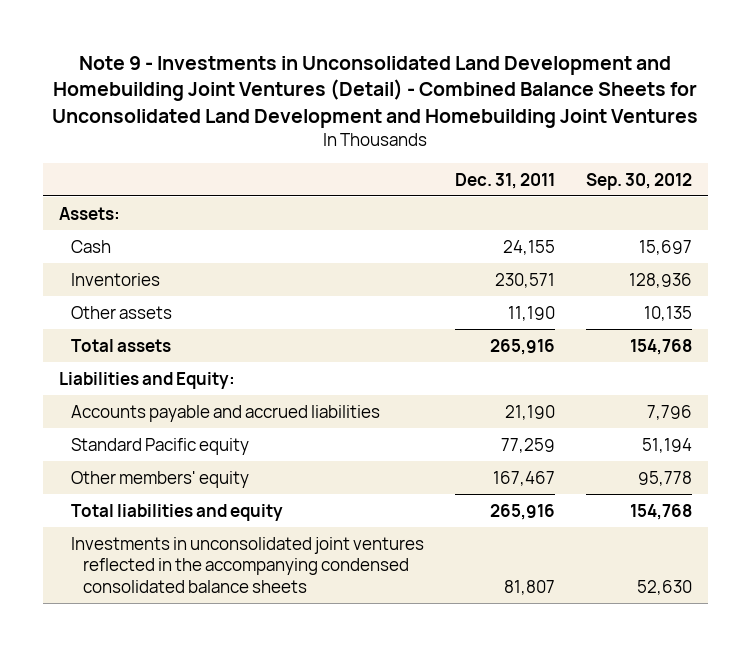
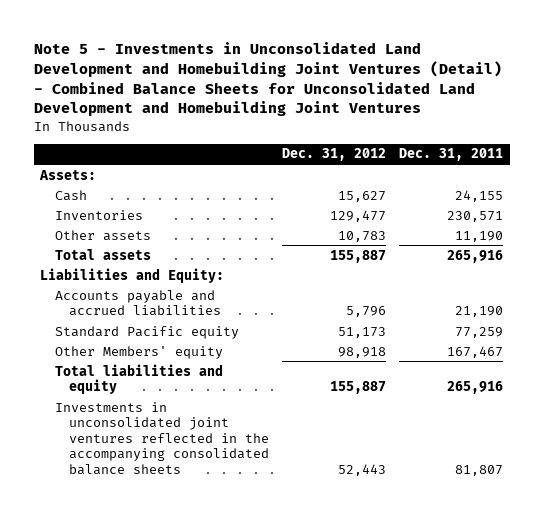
[52,55,699,128] Note 9 - Investments in Unconsolidated Land Development and Homebuilding Joint Ventures (Detail) - Combined Balance Sheets for Unconsolidated Land Development and Homebuilding Joint Ventures -> [33,41,502,117] Note 5 - Investments in Unconsolidated Land Development and Homebuilding Joint Ventures (Detail) - Combined Balance Sheets for Unconsolidated Land Development and Homebuilding Joint Ventures
[586,172,693,190] Sep. 30, 2012 -> none
none -> [282,148,387,162] Dec. 31, 2012
[70,470,249,488] Other members' equity -> [54,345,223,359] Other Members' equity
[70,536,424,594] Investments in unconsolidated joint ventures reflected in the accompanying condensed consolidated balance sheets -> [54,401,270,475] Investments in unconsolidated joint ventures reflected in the accompanying consolidated balance sheets

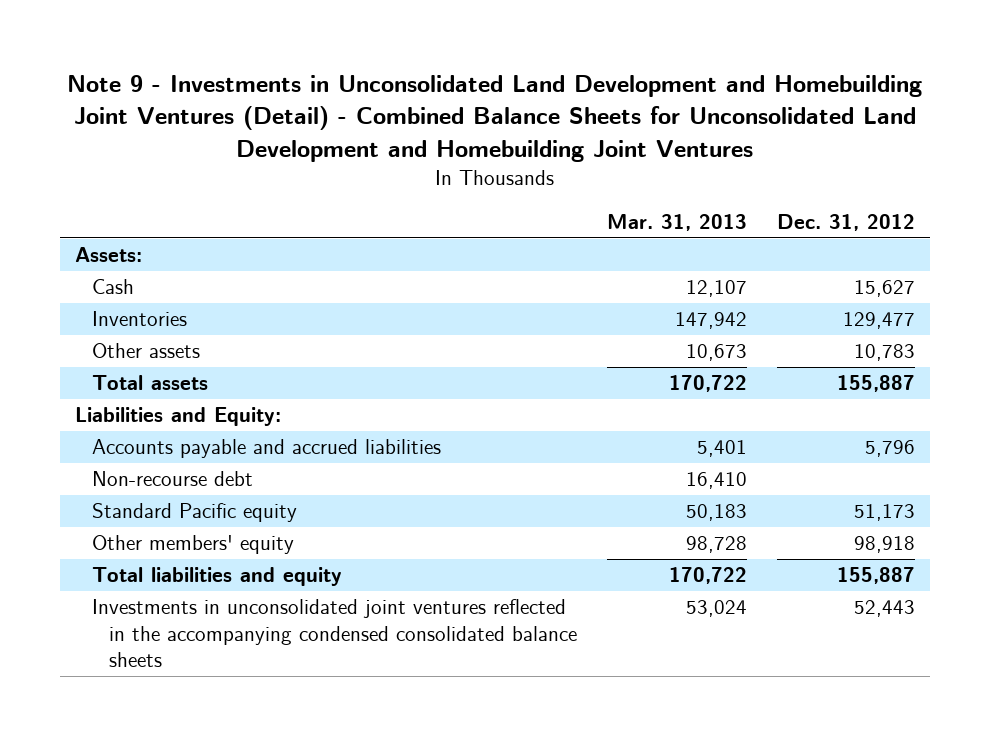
[33,41,502,117] Note 5 - Investments in Unconsolidated Land Development and Homebuilding Joint Ventures (Detail) - Combined Balance Sheets for Unconsolidated Land Development and Homebuilding Joint Ventures -> [66,74,922,162] Note 9 - Investments in Unconsolidated Land Development and Homebuilding Joint Ventures (Detail) - Combined Balance Sheets for Unconsolidated Land Development and Homebuilding Joint Ventures
[399,148,504,162] Dec. 31, 2011 -> none
none -> [606,213,747,231] Mar. 31, 2013
none -> [91,471,253,487] Non-recourse debt
[54,345,223,359] Other Members' equity -> [91,535,294,555] Other members' equity
[54,401,270,475] Investments in unconsolidated joint ventures reflected in the accompanying consolidated balance sheets -> [91,599,577,667] Investments in unconsolidated joint ventures reflected in the accompanying condensed consolidated balance sheets

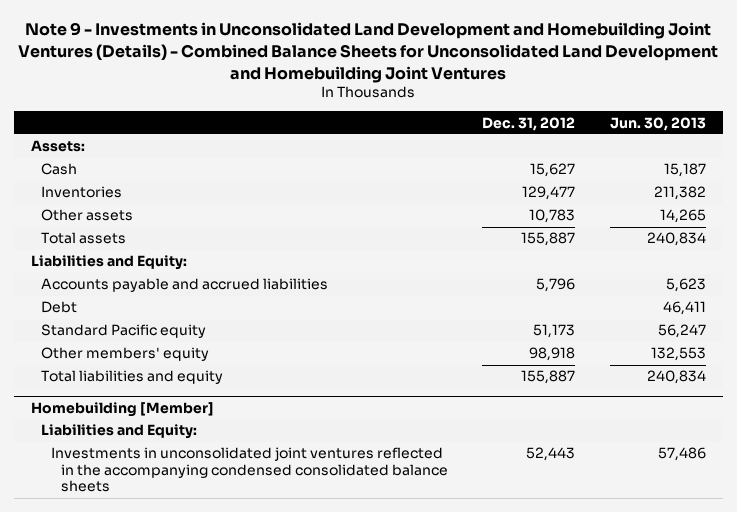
[66,74,922,162] Note 9 - Investments in Unconsolidated Land Development and Homebuilding Joint Ventures (Detail) - Combined Balance Sheets for Unconsolidated Land Development and Homebuilding Joint Ventures -> [18,22,719,83] Note 9 - Investments in Unconsolidated Land Development and Homebuilding Joint Ventures (Details) - Combined Balance Sheets for Unconsolidated Land Development and Homebuilding Joint Ventures
[606,213,747,231] Mar. 31, 2013 -> none
none -> [609,116,706,131] Jun. 30, 2013
[91,471,253,487] Non-recourse debt -> [41,301,78,314] Debt
none -> [31,401,215,417] Homebuilding [Member]
none -> [41,424,198,440] Liabilities and Equity:

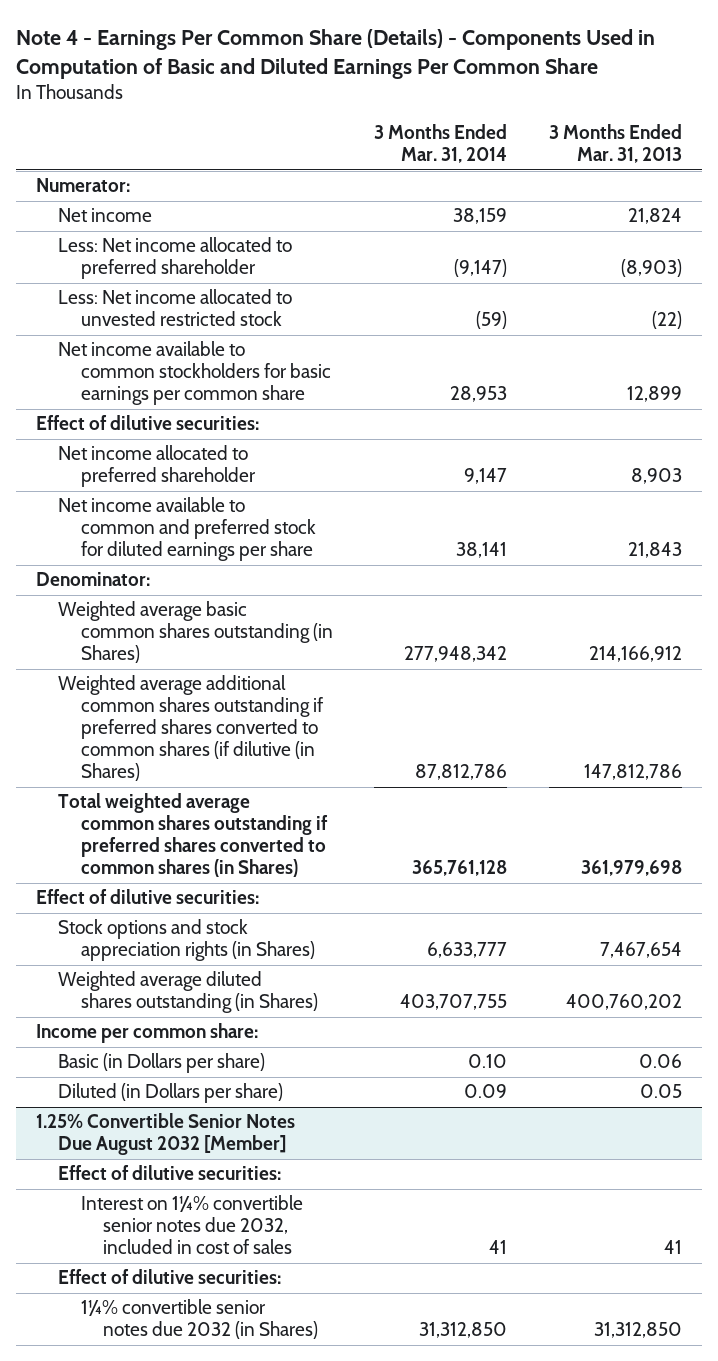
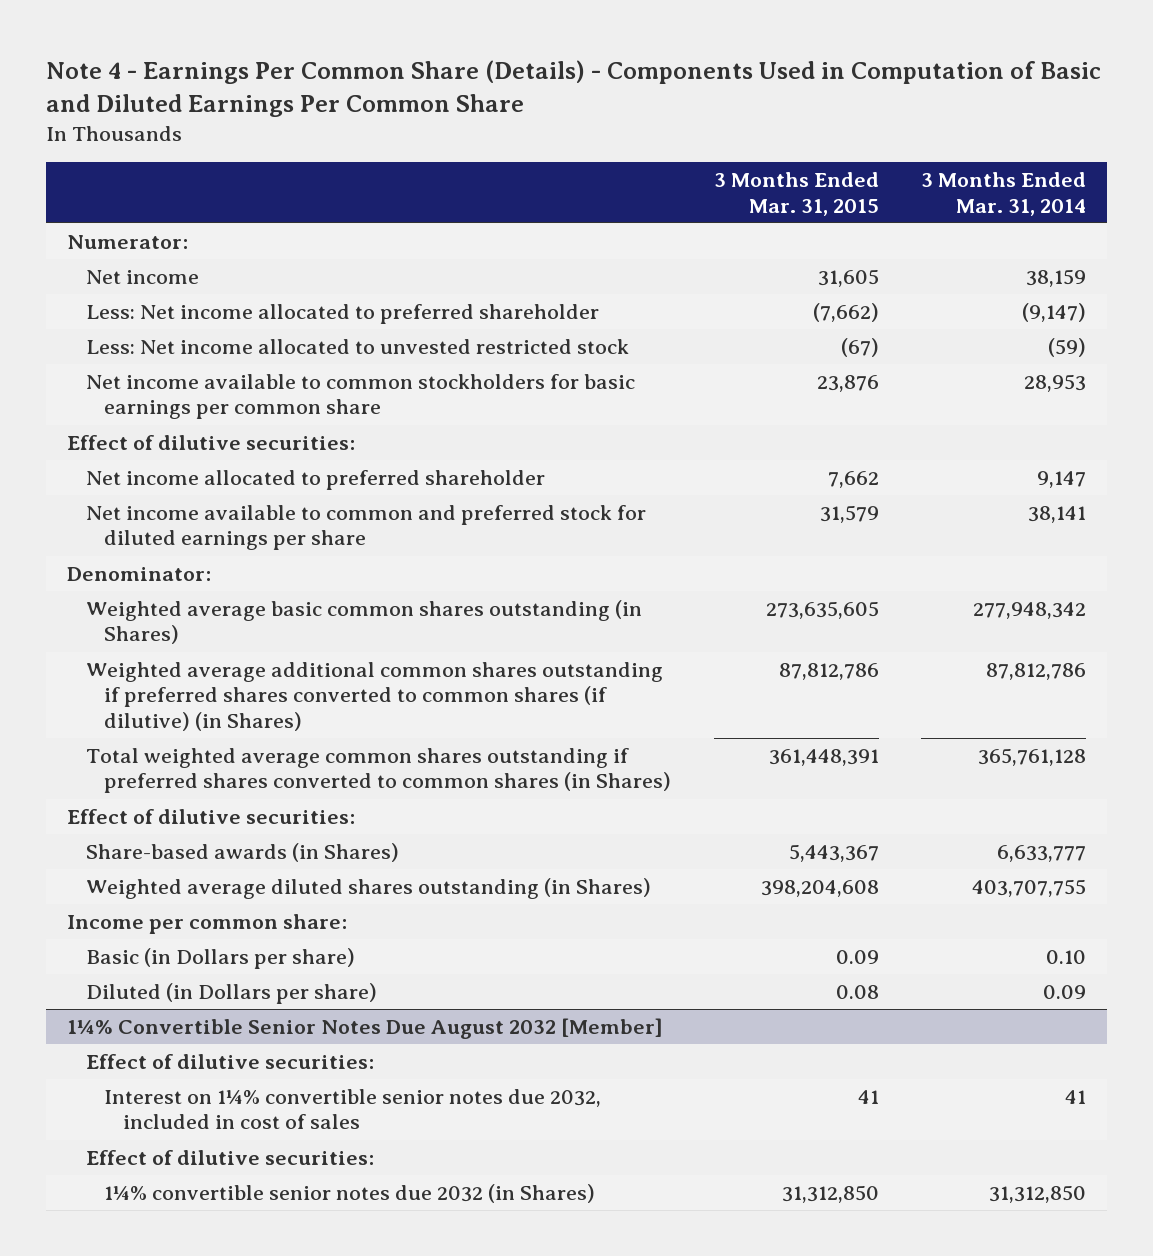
[548,124,682,164] 3 Months Ended Mar. 31, 2013 -> none
none -> [713,172,879,216] 3 Months Ended Mar. 31, 2015
[58,675,324,782] Weighted average additional common shares outstanding if preferred shares converted to common shares (if dilutive (in Shares) -> [85,661,663,731] Weighted average additional common shares outstanding if preferred shares converted to common shares (if dilutive) (in Shares)
[58,919,315,962] Stock options and stock appreciation rights (in Shares) -> [85,842,399,862] Share-based awards (in Shares)
[36,1113,296,1156] 1.25% Convertible Senior Notes Due August 2032 [Member] -> [67,1017,664,1039] 1¼% Convertible Senior Notes Due August 2032 [Member]

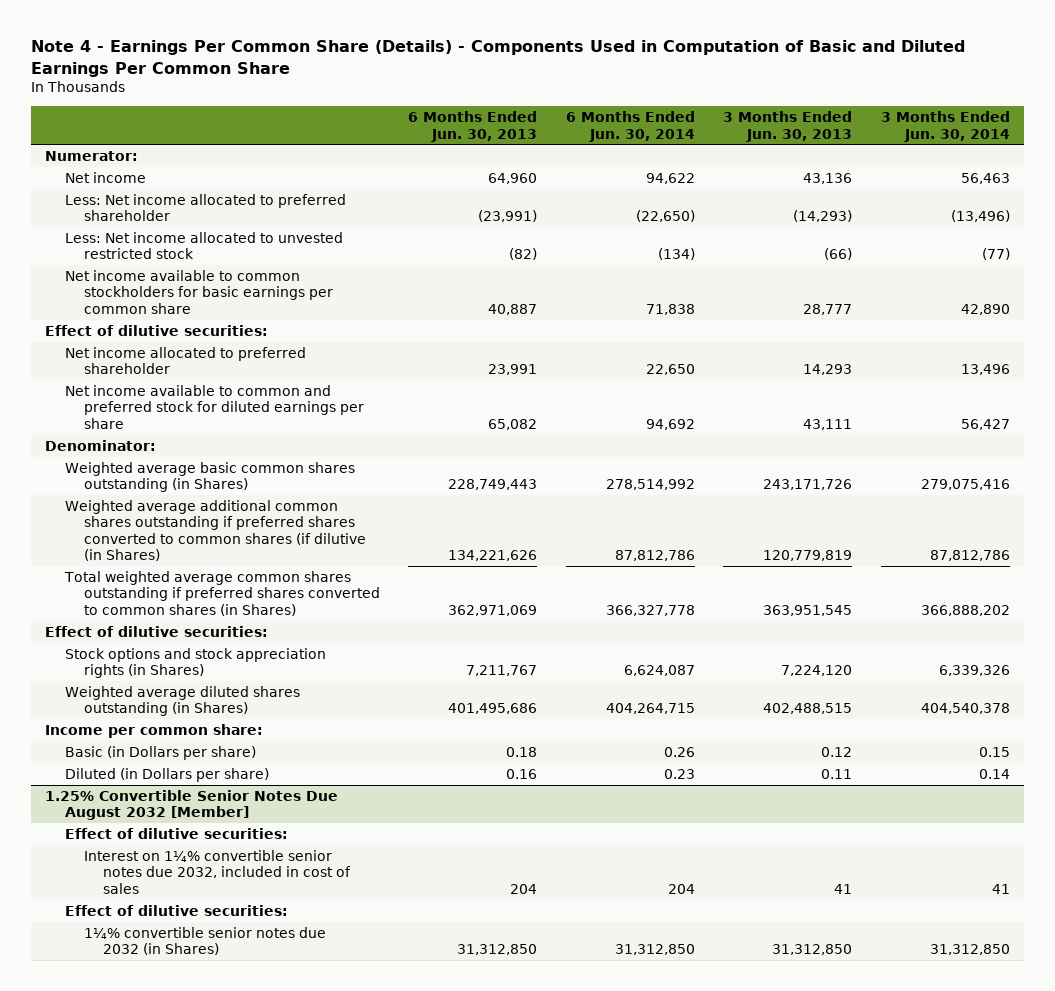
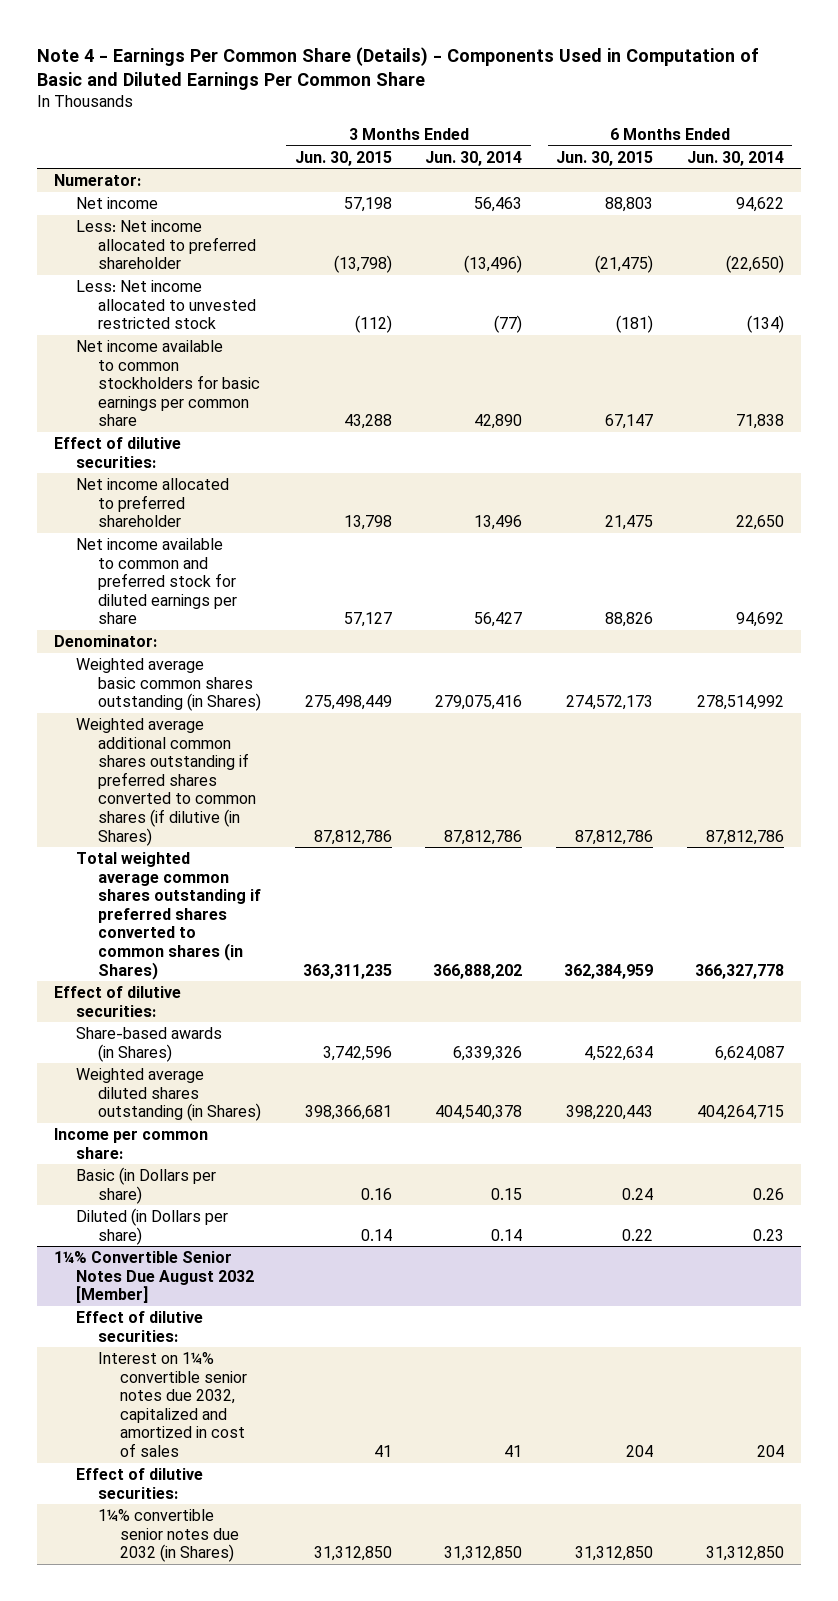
[408,111,538,142] 6 Months Ended Jun. 30, 2013 -> none
[723,111,853,142] 3 Months Ended Jun. 30, 2013 -> none
none -> [294,150,392,166] Jun. 30, 2015
none -> [556,150,654,166] Jun. 30, 2015
[64,647,326,679] Stock options and stock appreciation rights (in Shares) -> [76,1026,223,1062] Share-based awards (in Shares)
[45,789,339,821] 1.25% Convertible Senior Notes Due August 2032 [Member] -> [54,1250,255,1304] 1¼% Convertible Senior Notes Due August 2032 [Member]
[83,849,352,894] Interest on 1¼% convertible senior notes due 2032, included in cost of sales -> [97,1351,247,1457] Interest on 1¼% convertible senior notes due 2032, capitalized and amortized in cost of sales

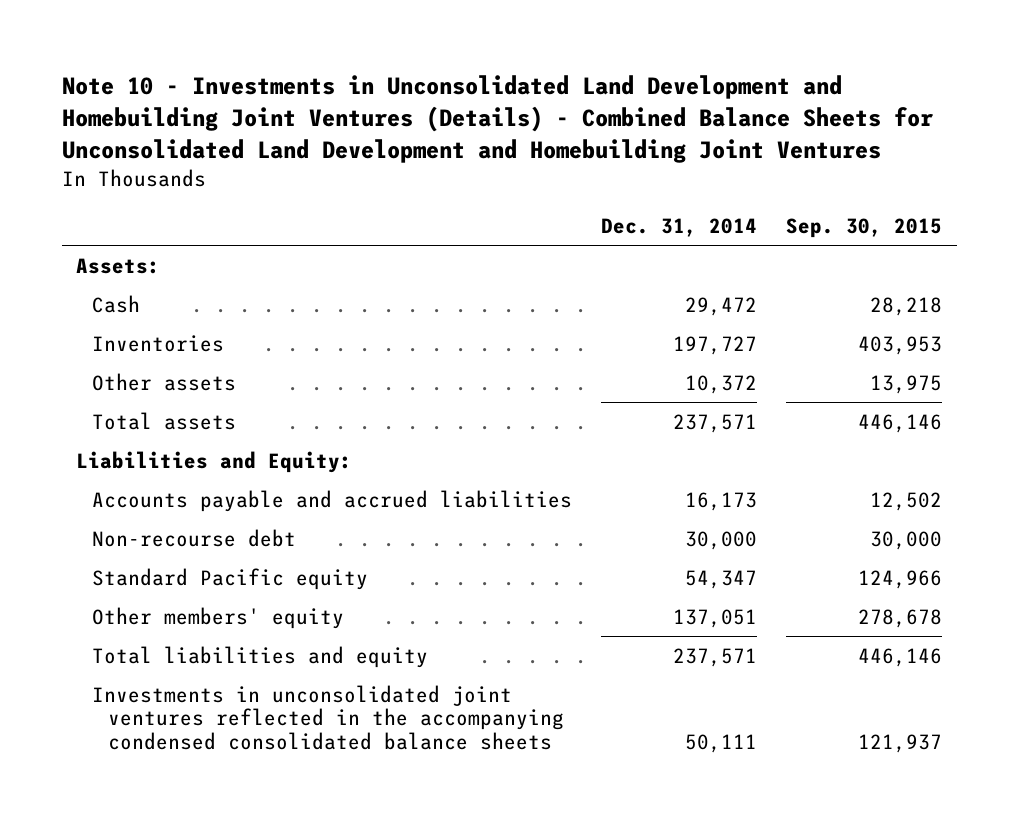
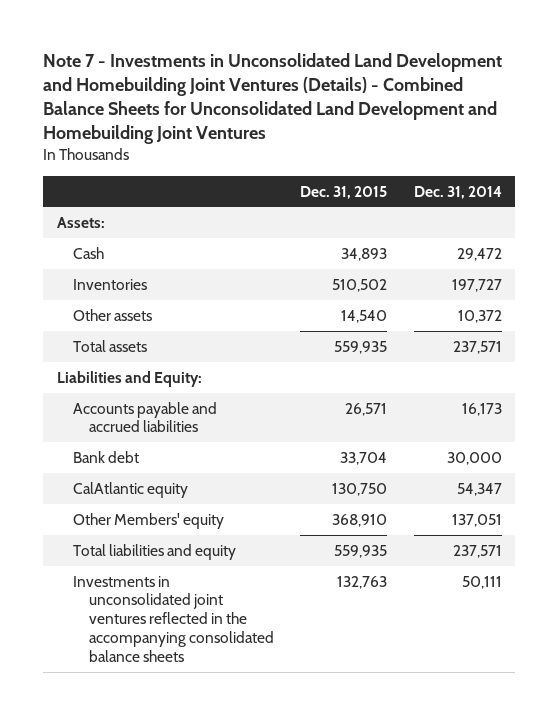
[61,74,934,163] Note 10 - Investments in Unconsolidated Land Development and Homebuilding Joint Ventures (Details) - Combined Balance Sheets for Unconsolidated Land Development and Homebuilding Joint Ventures -> [43,53,503,145] Note 7 - Investments in Unconsolidated Land Development and Homebuilding Joint Ventures (Details) - Combined Balance Sheets for Unconsolidated Land Development and Homebuilding Joint Ventures
[786,217,943,238] Sep. 30, 2015 -> none
none -> [300,185,388,199] Dec. 31, 2015
[92,528,297,547] Non-recourse debt -> [72,450,139,463] Bank debt
[92,567,369,590] Standard Pacific equity -> [72,481,188,498] CalAtlantic equity
[92,606,345,629] Other members' equity -> [72,512,224,529] Other Members' equity
[92,684,564,751] Investments in unconsolidated joint ventures reflected in the accompanying condensed consolidated balance sheets -> [72,575,274,662] Investments in unconsolidated joint ventures reflected in the accompanying consolidated balance sheets

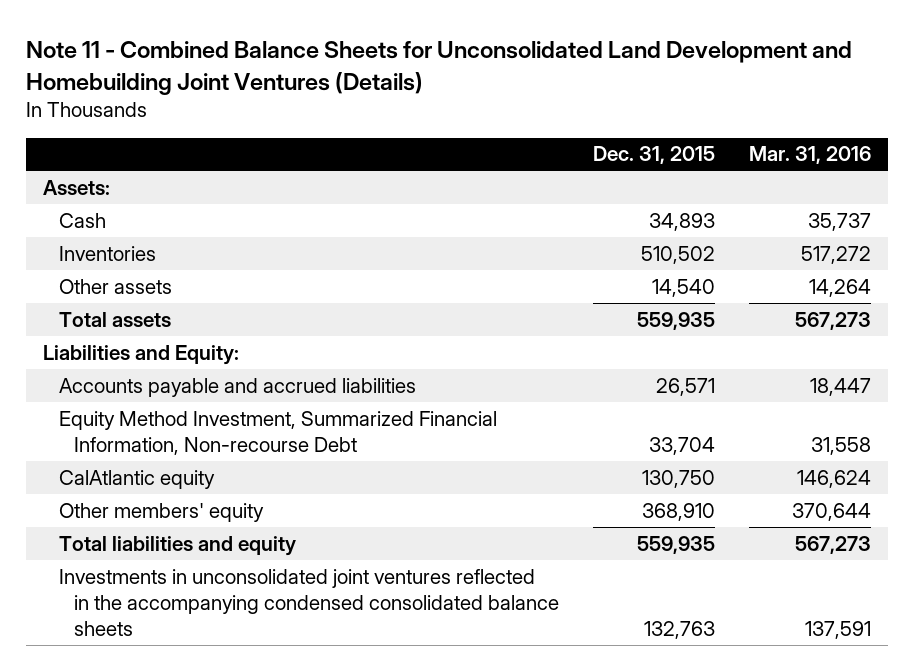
[43,53,503,145] Note 7 - Investments in Unconsolidated Land Development and Homebuilding Joint Ventures (Details) - Combined Balance Sheets for Unconsolidated Land Development and Homebuilding Joint Ventures -> [26,41,853,95] Note 11 - Combined Balance Sheets for Unconsolidated Land Development and Homebuilding Joint Ventures (Details)
[413,185,502,199] Dec. 31, 2014 -> none
none -> [749,146,872,165] Mar. 31, 2016
[72,450,139,463] Bank debt -> [58,410,497,456] Equity Method Investment, Summarized Financial Information, Non-recourse Debt
[72,512,224,529] Other Members' equity -> [58,502,264,522] Other members' equity
[72,575,274,662] Investments in unconsolidated joint ventures reflected in the accompanying consolidated balance sheets -> [58,568,560,637] Investments in unconsolidated joint ventures reflected in the accompanying condensed consolidated balance sheets

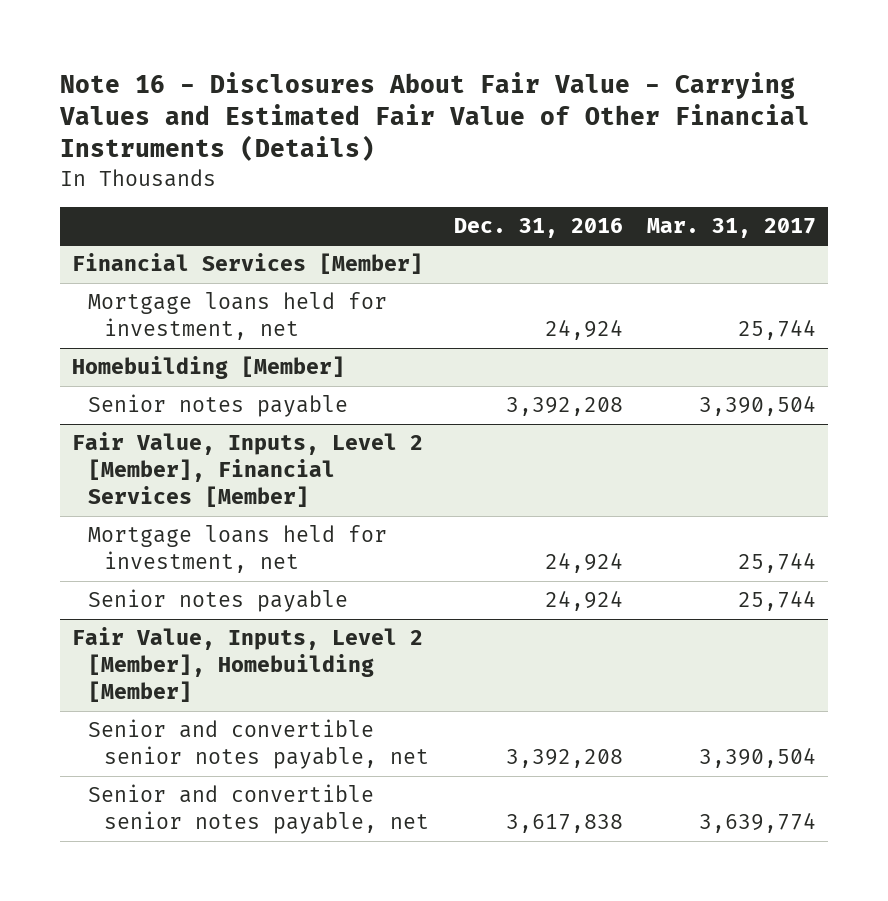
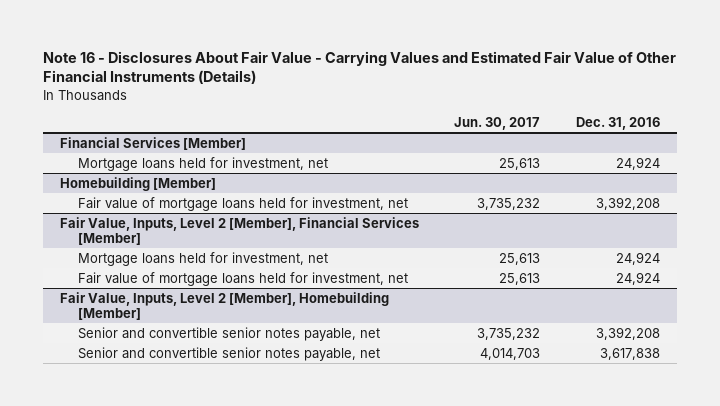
[647,217,817,238] Mar. 31, 2017 -> none
none -> [454,117,541,131] Jun. 30, 2017
[88,394,349,418] Senior notes payable -> [77,196,408,211] Fair value of mortgage loans held for investment, net
[88,589,349,613] Senior notes payable -> [77,271,408,286] Fair value of mortgage loans held for investment, net

